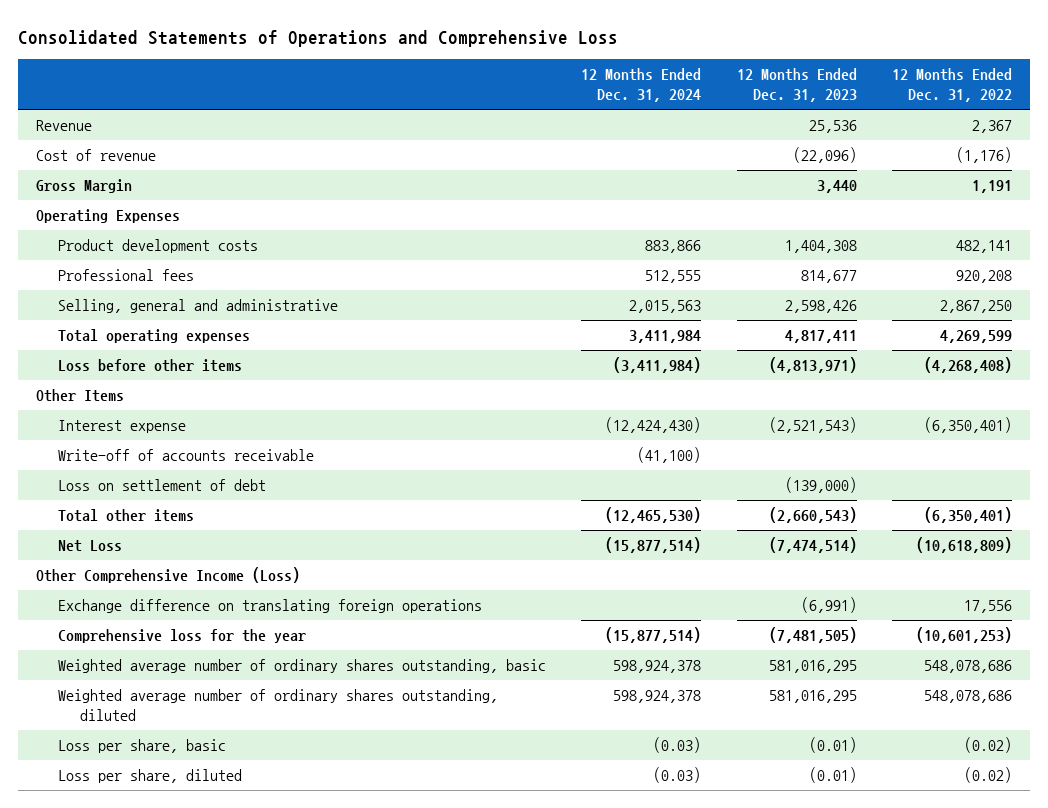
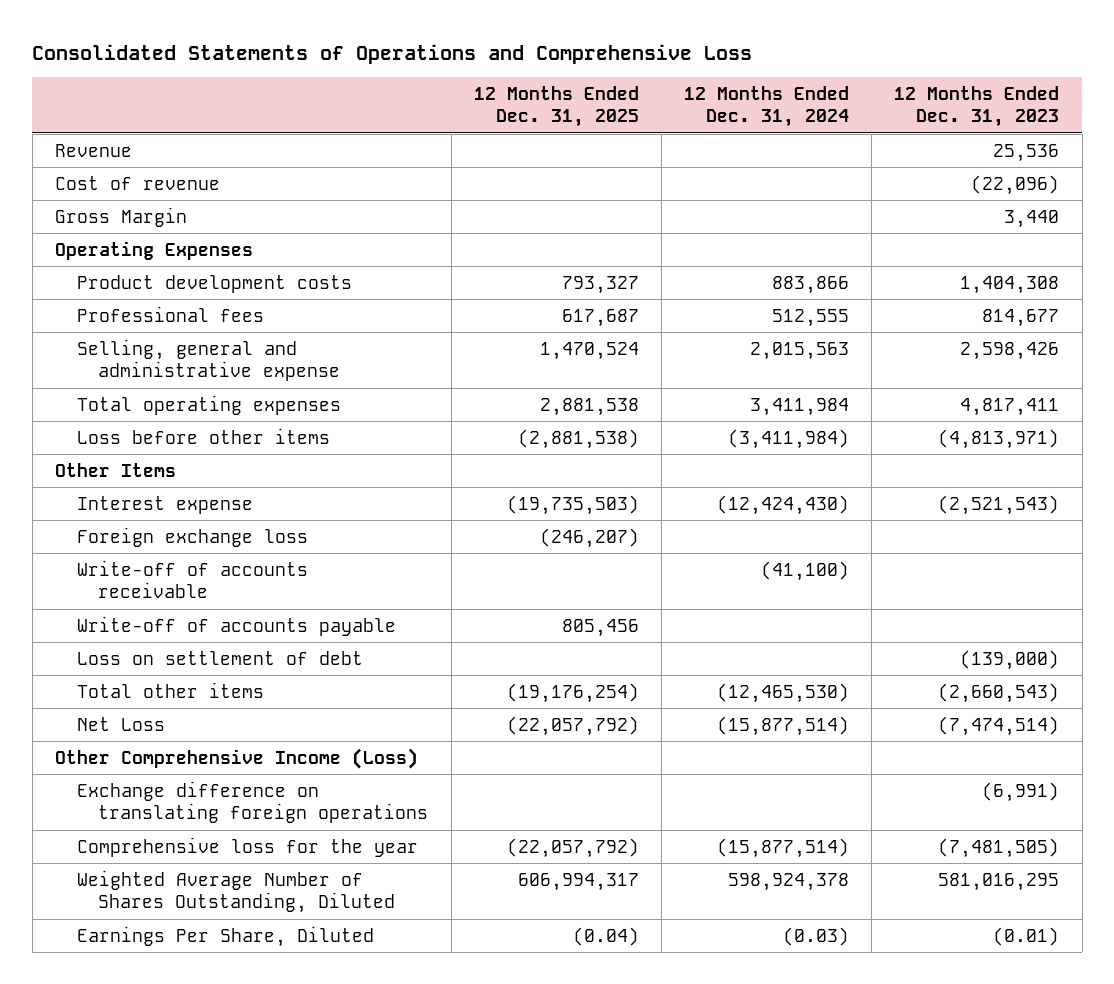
[891,68,1012,103] 12 Months Ended Dec. 31, 2022 -> none
none -> [473,85,639,128] 12 Months Ended Dec. 31, 2025
[57,299,338,314] Selling, general and administrative -> [76,338,341,382] Selling, general and administrative expense
none -> [76,526,308,547] Foreign exchange loss
none -> [76,615,396,636] Write-off of accounts payable
[57,659,546,674] Weighted average number of ordinary shares outstanding, basic -> none
[57,739,226,754] Loss per share, basic -> none
[57,689,498,722] Weighted average number of ordinary shares outstanding, diluted -> [76,869,396,914] Weighted Average Number of Shares Outstanding, Diluted
[57,769,242,784] Loss per share, diluted -> [76,925,374,947] Earnings Per Share, Diluted

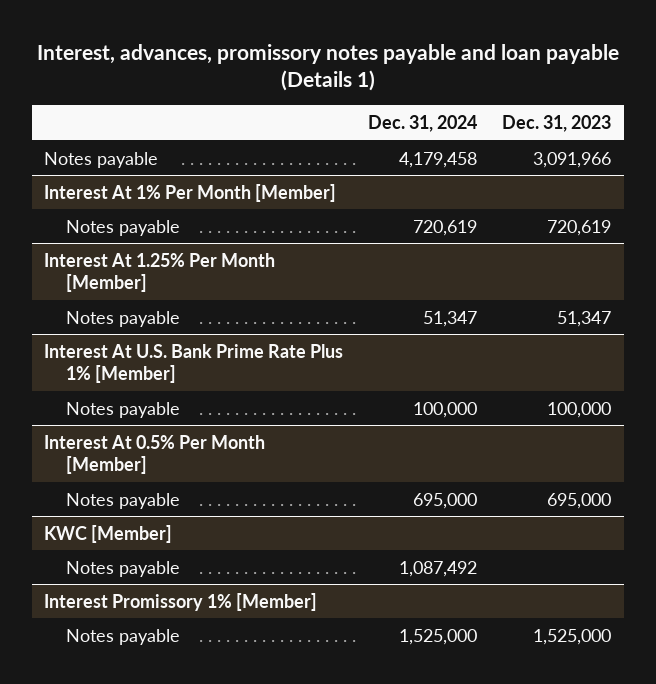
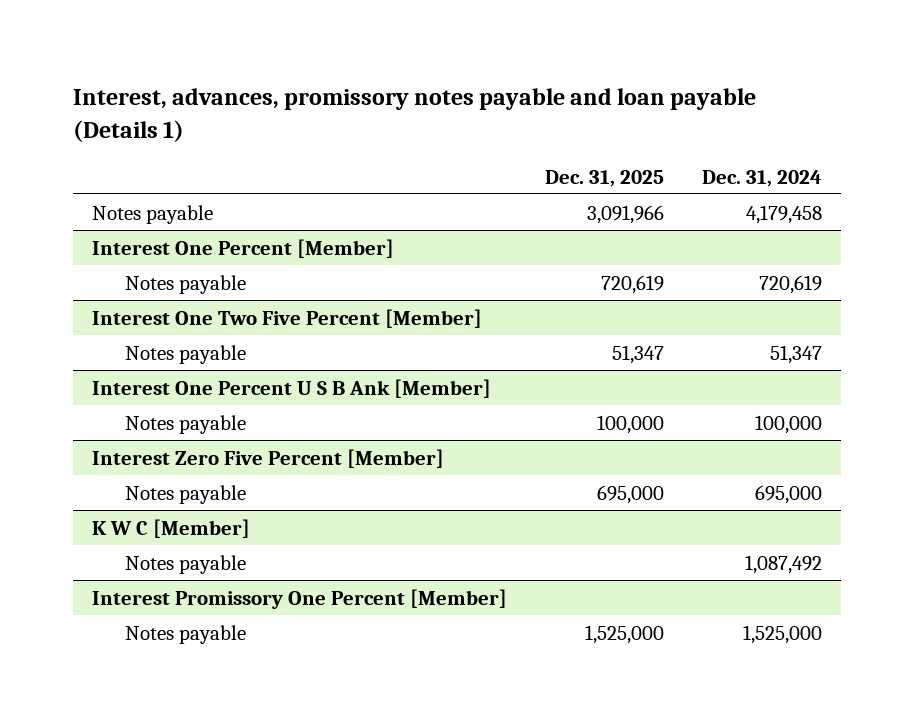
[502,114,612,132] Dec. 31, 2023 -> none
none -> [545,169,665,187] Dec. 31, 2025
[44,183,337,202] Interest At 1% Per Month [Member] -> [91,238,394,258] Interest One Percent [Member]
[44,252,276,293] Interest At 1.25% Per Month [Member] -> [91,308,482,328] Interest One Two Five Percent [Member]
[44,343,344,384] Interest At U.S. Bank Prime Rate Plus 1% [Member] -> [91,378,491,398] Interest One Percent U S B Ank [Member]
[44,434,266,475] Interest At 0.5% Per Month [Member] -> [91,448,444,468] Interest Zero Five Percent [Member]
[44,524,173,543] KWC [Member] -> [91,518,250,538] K W C [Member]
[44,592,318,611] Interest Promissory 1% [Member] -> [91,588,507,609] Interest Promissory One Percent [Member]

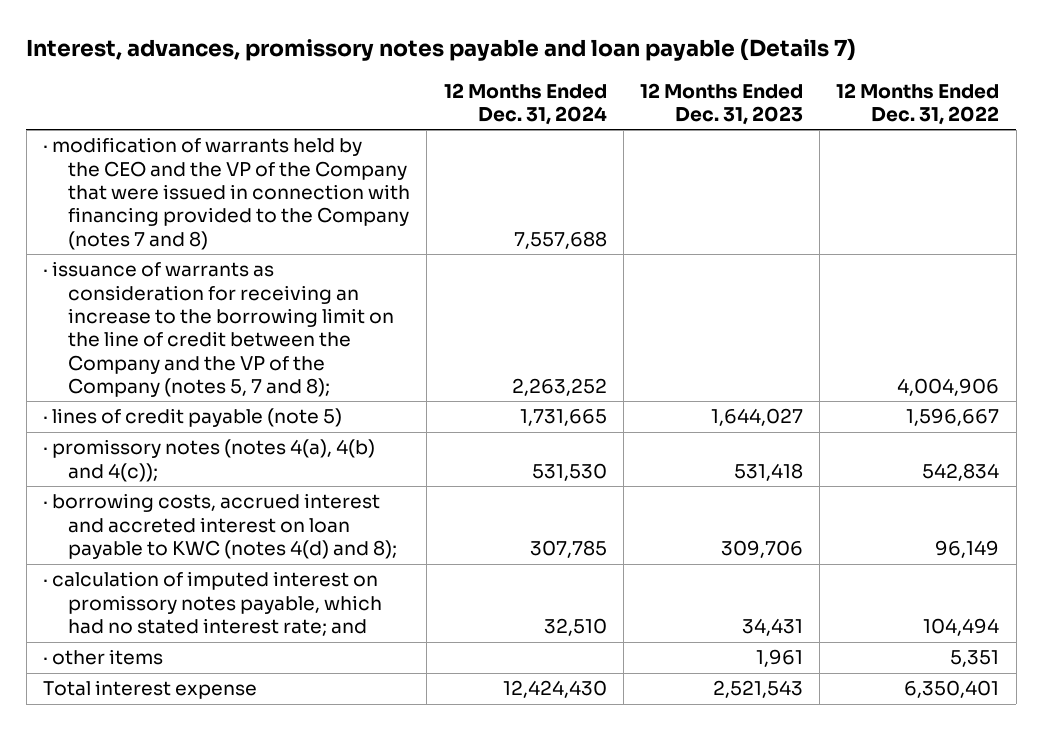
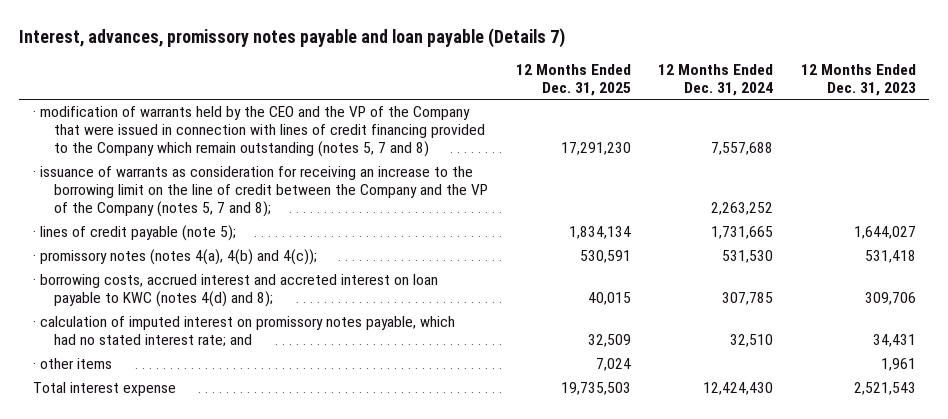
[836,82,1000,125] 12 Months Ended Dec. 31, 2022 -> none
none -> [515,64,631,97] 12 Months Ended Dec. 31, 2025
[43,137,411,250] · modification of warrants held by the CEO and the VP of the Company that were issued in connection with financing provided to the Company (notes 7 and 8) -> [32,106,486,158] · modification of warrants held by the CEO and the VP of the Company that were issued in connection with lines of credit financing provided to the Company which remain outstanding (notes 5, 7 and 8)
[43,408,343,428] · lines of credit payable (note 5) -> [32,225,236,242] · lines of credit payable (note 5);

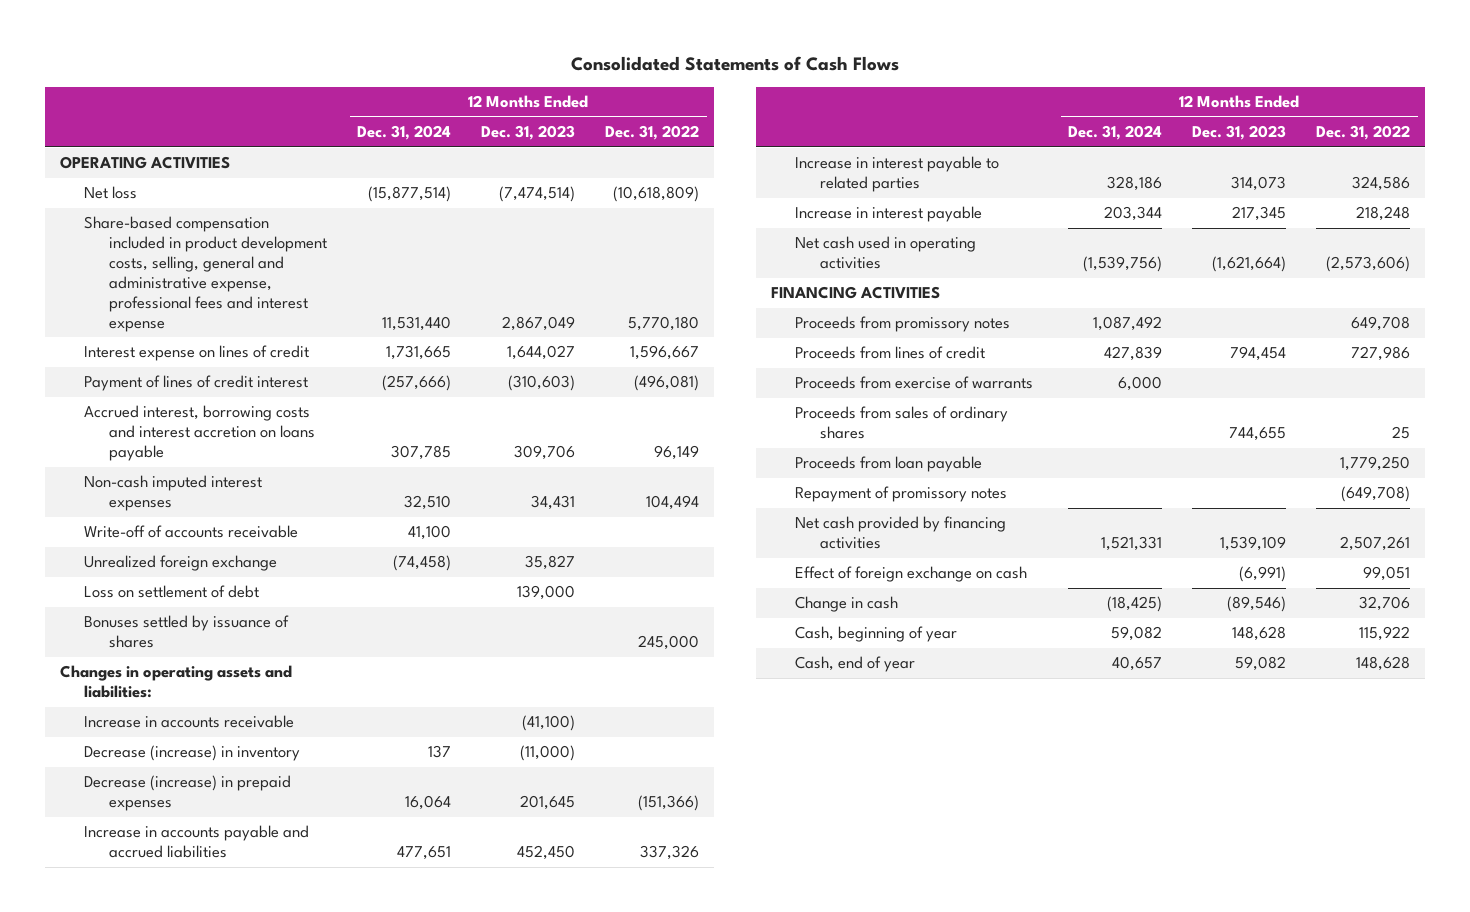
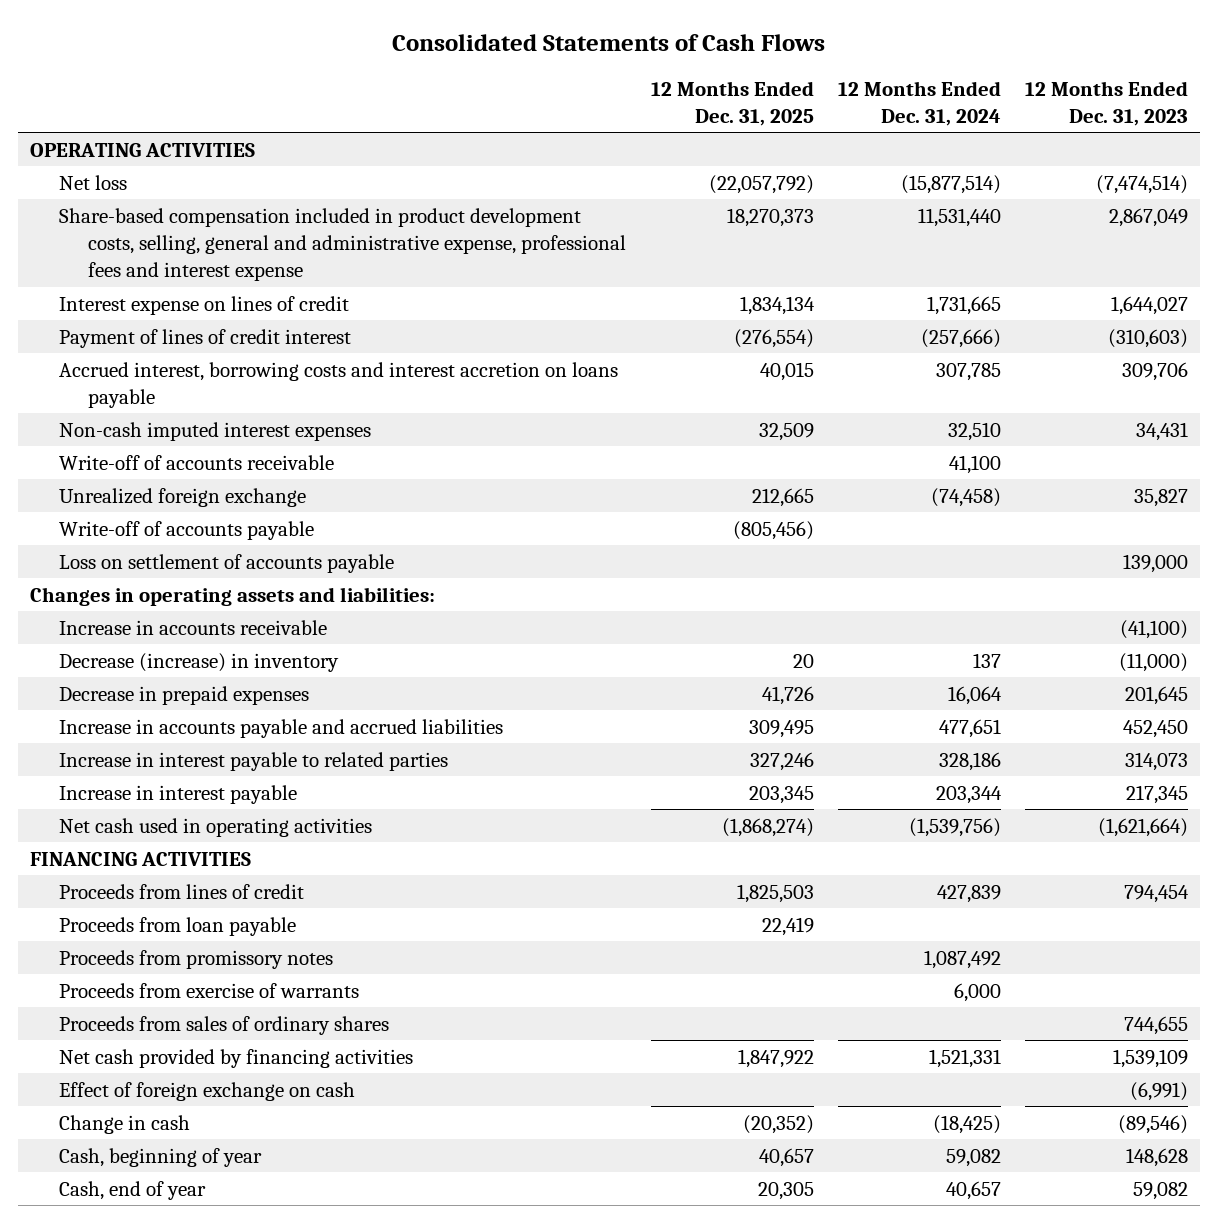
[605,125,700,141] Dec. 31, 2022 -> none
none -> [650,80,814,127] 12 Months Ended Dec. 31, 2025
[84,615,290,649] Bonuses settled by issuance of shares -> none
none -> [59,520,315,540] Write-off of accounts payable
[84,585,260,599] Loss on settlement of debt -> [59,553,395,573] Loss on settlement of accounts payable
[84,775,292,812] Decrease (increase) in prepaid expenses -> [59,685,310,705] Decrease in prepaid expenses
[795,456,983,473] Proceeds from loan payable -> [59,916,297,936] Proceeds from loan payable
[795,316,1011,333] Proceeds from promissory notes -> [59,949,334,969] Proceeds from promissory notes
[795,486,1008,503] Repayment of promissory notes -> none

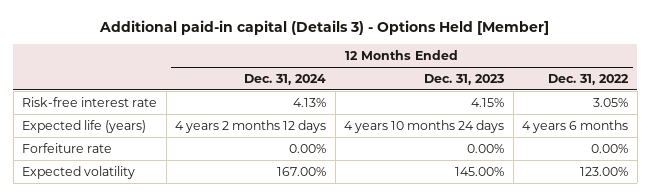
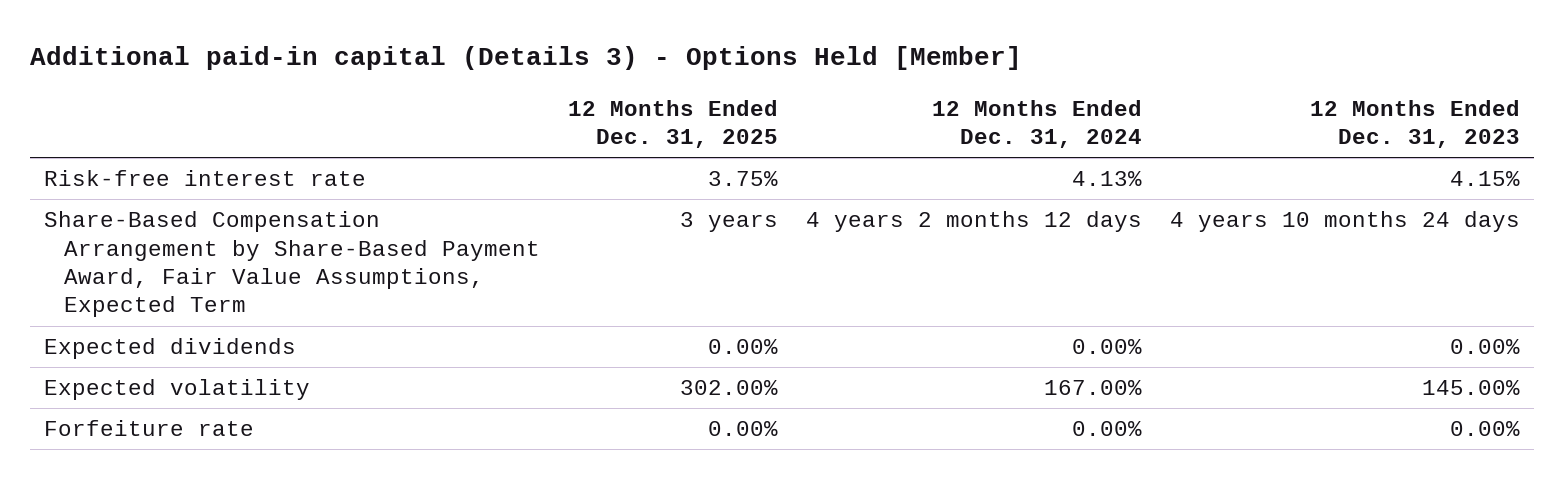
[548,73,630,85] Dec. 31, 2022 -> none
none -> [567,99,778,149] 12 Months Ended Dec. 31, 2025
[22,119,147,133] Expected life (years) -> [43,211,540,318] Share-Based Compensation Arrangement by Share-Based Payment Award, Fair Value Assumptions, Expected Term
none -> [43,338,296,360] Expected dividends
[22,142,113,153] Forfeiture rate -> [43,420,254,437] Forfeiture rate

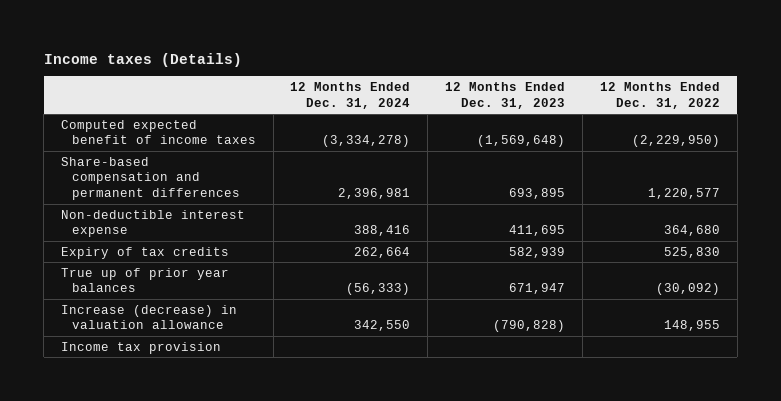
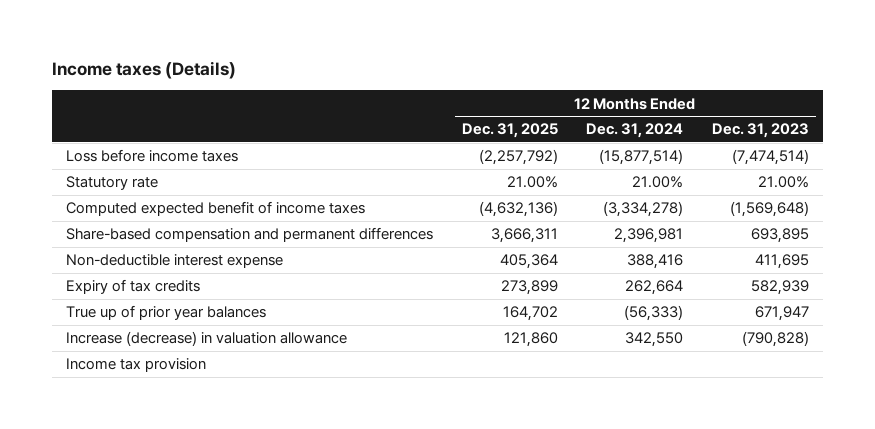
[599,82,720,109] 12 Months Ended Dec. 31, 2022 -> none
none -> [461,123,558,139] Dec. 31, 2025
none -> [66,149,239,163] Loss before income taxes
none -> [66,176,159,191] Statutory rate

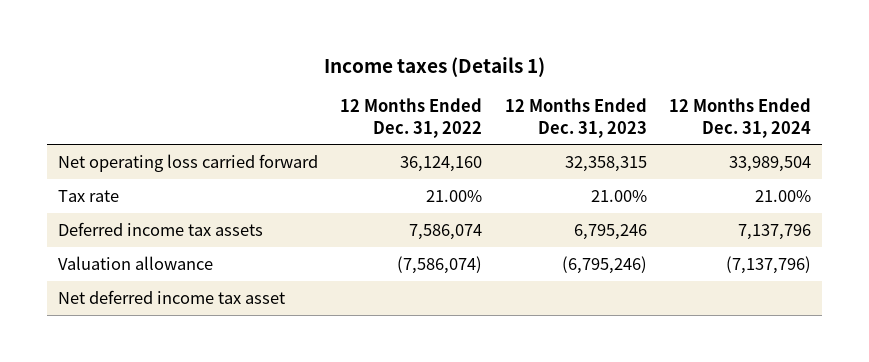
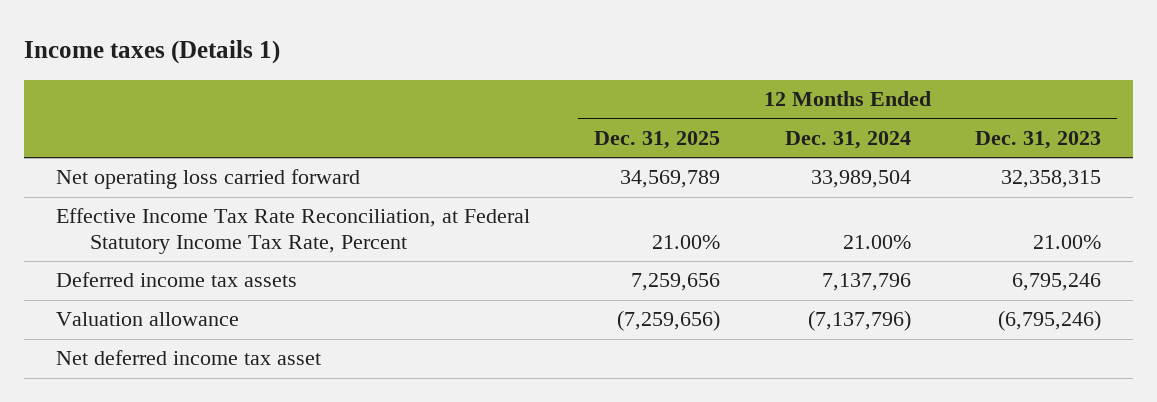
[340,98,483,138] 12 Months Ended Dec. 31, 2022 -> none
none -> [594,131,721,150] Dec. 31, 2025
[57,189,119,202] Tax rate -> [56,208,531,254] Effective Income Tax Rate Reconciliation, at Federal Statutory Income Tax Rate, Percent

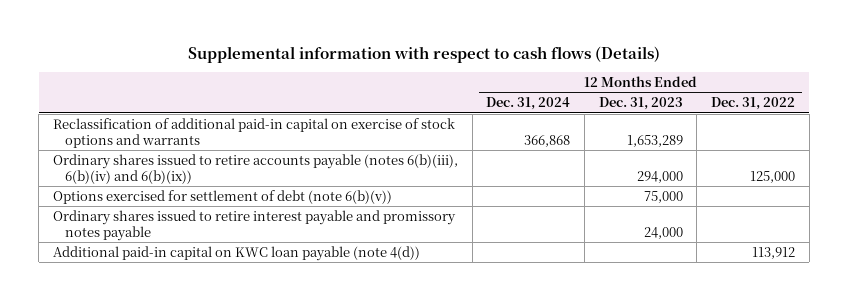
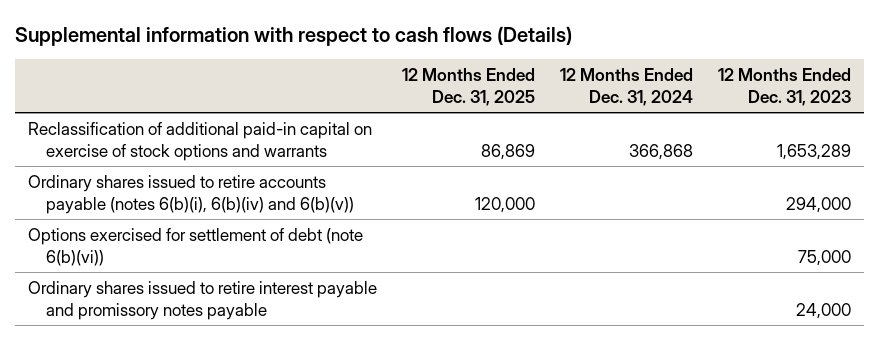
[710,97,795,111] Dec. 31, 2022 -> none
none -> [401,67,535,106] 12 Months Ended Dec. 31, 2025
[53,153,459,184] Ordinary shares issued to retire accounts payable (notes 6(b)(iii), 6(b)(iv) and 6(b)(ix)) -> [27,174,355,214] Ordinary shares issued to retire accounts payable (notes 6(b)(i), 6(b)(iv) and 6(b)(v))
[53,189,393,204] Options exercised for settlement of debt (note 6(b)(v)) -> [27,227,363,266] Options exercised for settlement of debt (note 6(b)(vi))
[53,245,421,261] Additional paid-in capital on KWC loan payable (note 4(d)) -> none

